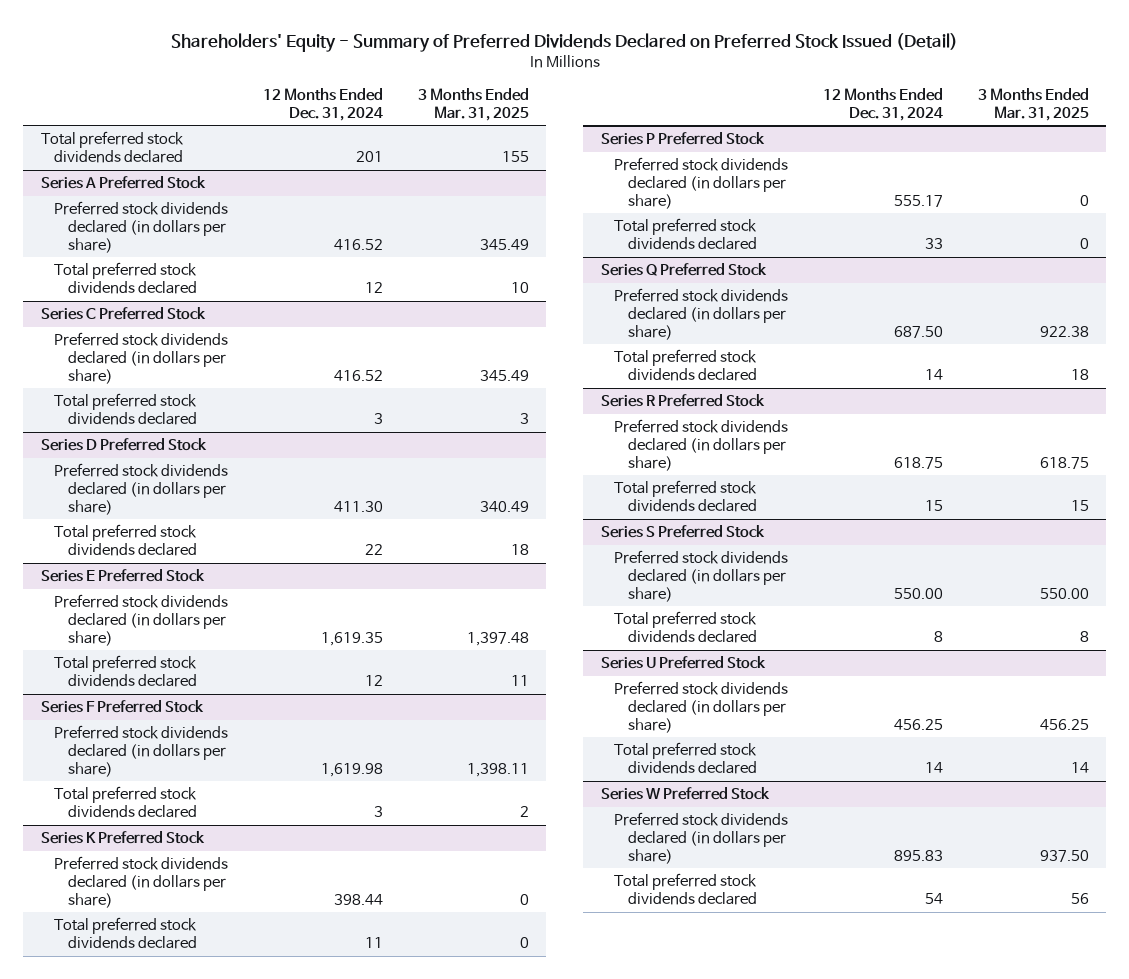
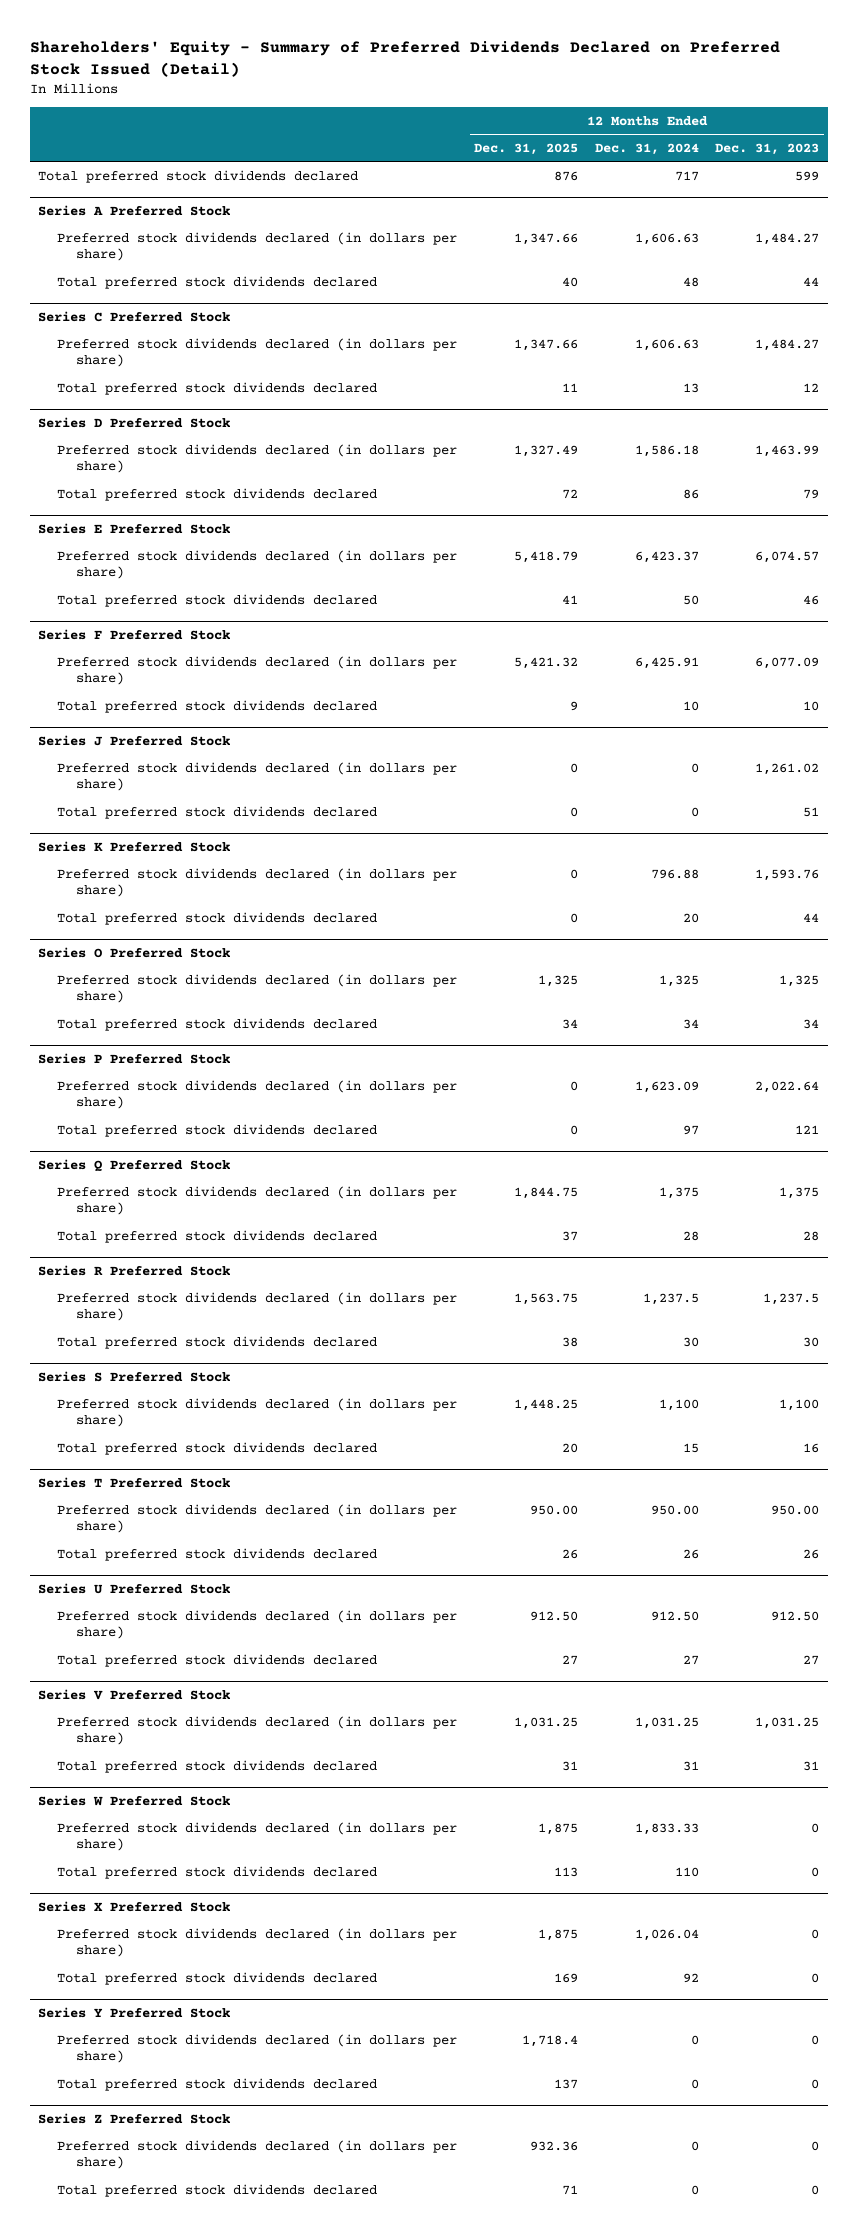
[417,88,529,121] 3 Months Ended Mar. 31, 2025 -> none
none -> [473,142,578,155] Dec. 31, 2025
none -> [715,142,820,155] Dec. 31, 2023
[356,151,384,163] 201 -> [674,170,699,181] 717
[334,238,384,250] 416.52 -> [634,232,699,245] 1,606.63
[365,282,384,294] 12 -> [682,276,699,287] 48
[334,369,384,381] 416.52 -> [634,338,699,351] 1,606.63
[374,413,384,425] 3 -> [682,382,699,393] 13
[334,500,384,512] 411.30 -> [634,444,699,457] 1,586.18
[365,544,384,556] 22 -> [682,488,699,499] 86
[321,631,384,646] 1,619.35 -> [634,550,699,563] 6,423.37
[365,675,384,687] 12 -> [682,594,699,605] 50
[321,762,384,777] 1,619.98 -> [634,656,699,669] 6,425.91
[374,806,384,818] 3 -> [682,700,699,711] 10
none -> [38,734,231,746] Series J Preferred Stock
none -> [57,761,458,792] Preferred stock dividends declared (in dollars per share)
none -> [57,805,378,819] Total preferred stock dividends declared
[334,893,384,905] 398.44 -> [650,868,699,879] 796.88
[365,937,384,949] 11 -> [682,912,699,923] 20
none -> [38,946,231,958] Series O Preferred Stock
none -> [57,973,458,1004] Preferred stock dividends declared (in dollars per share)
none -> [57,1017,378,1031] Total preferred stock dividends declared
[893,194,943,207] 555.17 -> [634,1080,699,1093] 1,623.09
[924,238,943,250] 33 -> [682,1124,699,1135] 97
[893,325,943,338] 687.50 -> [658,1186,699,1199] 1,375
[924,369,943,381] 14 -> [682,1230,699,1241] 28
[893,456,943,469] 618.75 -> [642,1292,699,1305] 1,237.5
[924,500,943,512] 15 -> [682,1336,699,1347] 30
[893,587,943,599] 550.00 -> [658,1398,699,1411] 1,100
[933,631,943,643] 8 -> [682,1442,699,1453] 15
none -> [38,1476,231,1488] Series T Preferred Stock
none -> [57,1503,458,1534] Preferred stock dividends declared (in dollars per share)
none -> [57,1547,378,1561] Total preferred stock dividends declared
[893,718,943,730] 456.25 -> [650,1610,699,1621] 912.50
[924,762,943,774] 14 -> [682,1654,699,1665] 27
none -> [38,1688,231,1700] Series V Preferred Stock
none -> [57,1715,458,1746] Preferred stock dividends declared (in dollars per share)
none -> [57,1759,378,1773] Total preferred stock dividends declared
[893,849,943,861] 895.83 -> [634,1822,699,1835] 1,833.33
[924,893,943,905] 54 -> [674,1866,699,1877] 110
none -> [38,1900,231,1912] Series X Preferred Stock
none -> [57,1927,458,1958] Preferred stock dividends declared (in dollars per share)
none -> [57,1971,378,1985] Total preferred stock dividends declared
none -> [38,2006,231,2018] Series Y Preferred Stock
none -> [57,2033,458,2064] Preferred stock dividends declared (in dollars per share)
none -> [57,2077,378,2091] Total preferred stock dividends declared
none -> [38,2112,231,2124] Series Z Preferred Stock
none -> [57,2139,458,2170] Preferred stock dividends declared (in dollars per share)
none -> [57,2183,378,2197] Total preferred stock dividends declared

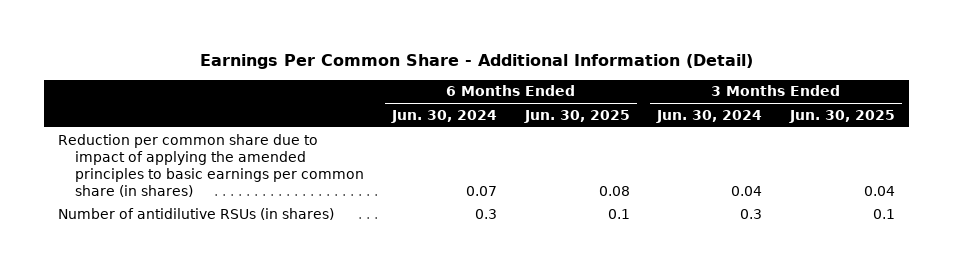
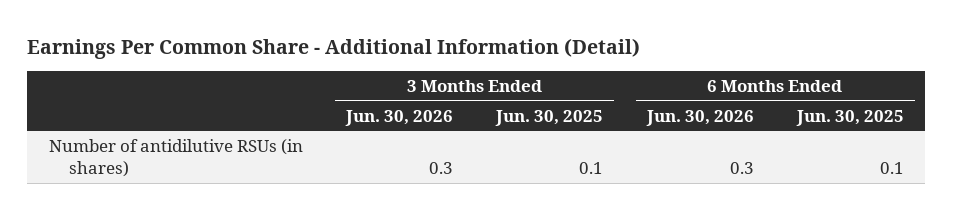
[391,109,498,123] Jun. 30, 2024 -> none
[656,109,763,123] Jun. 30, 2024 -> none
none -> [345,109,454,126] Jun. 30, 2026
none -> [645,109,754,126] Jun. 30, 2026
[58,133,365,197] Reduction per common share due to impact of applying the amended principles to basic earnings per common share (in shares) -> none

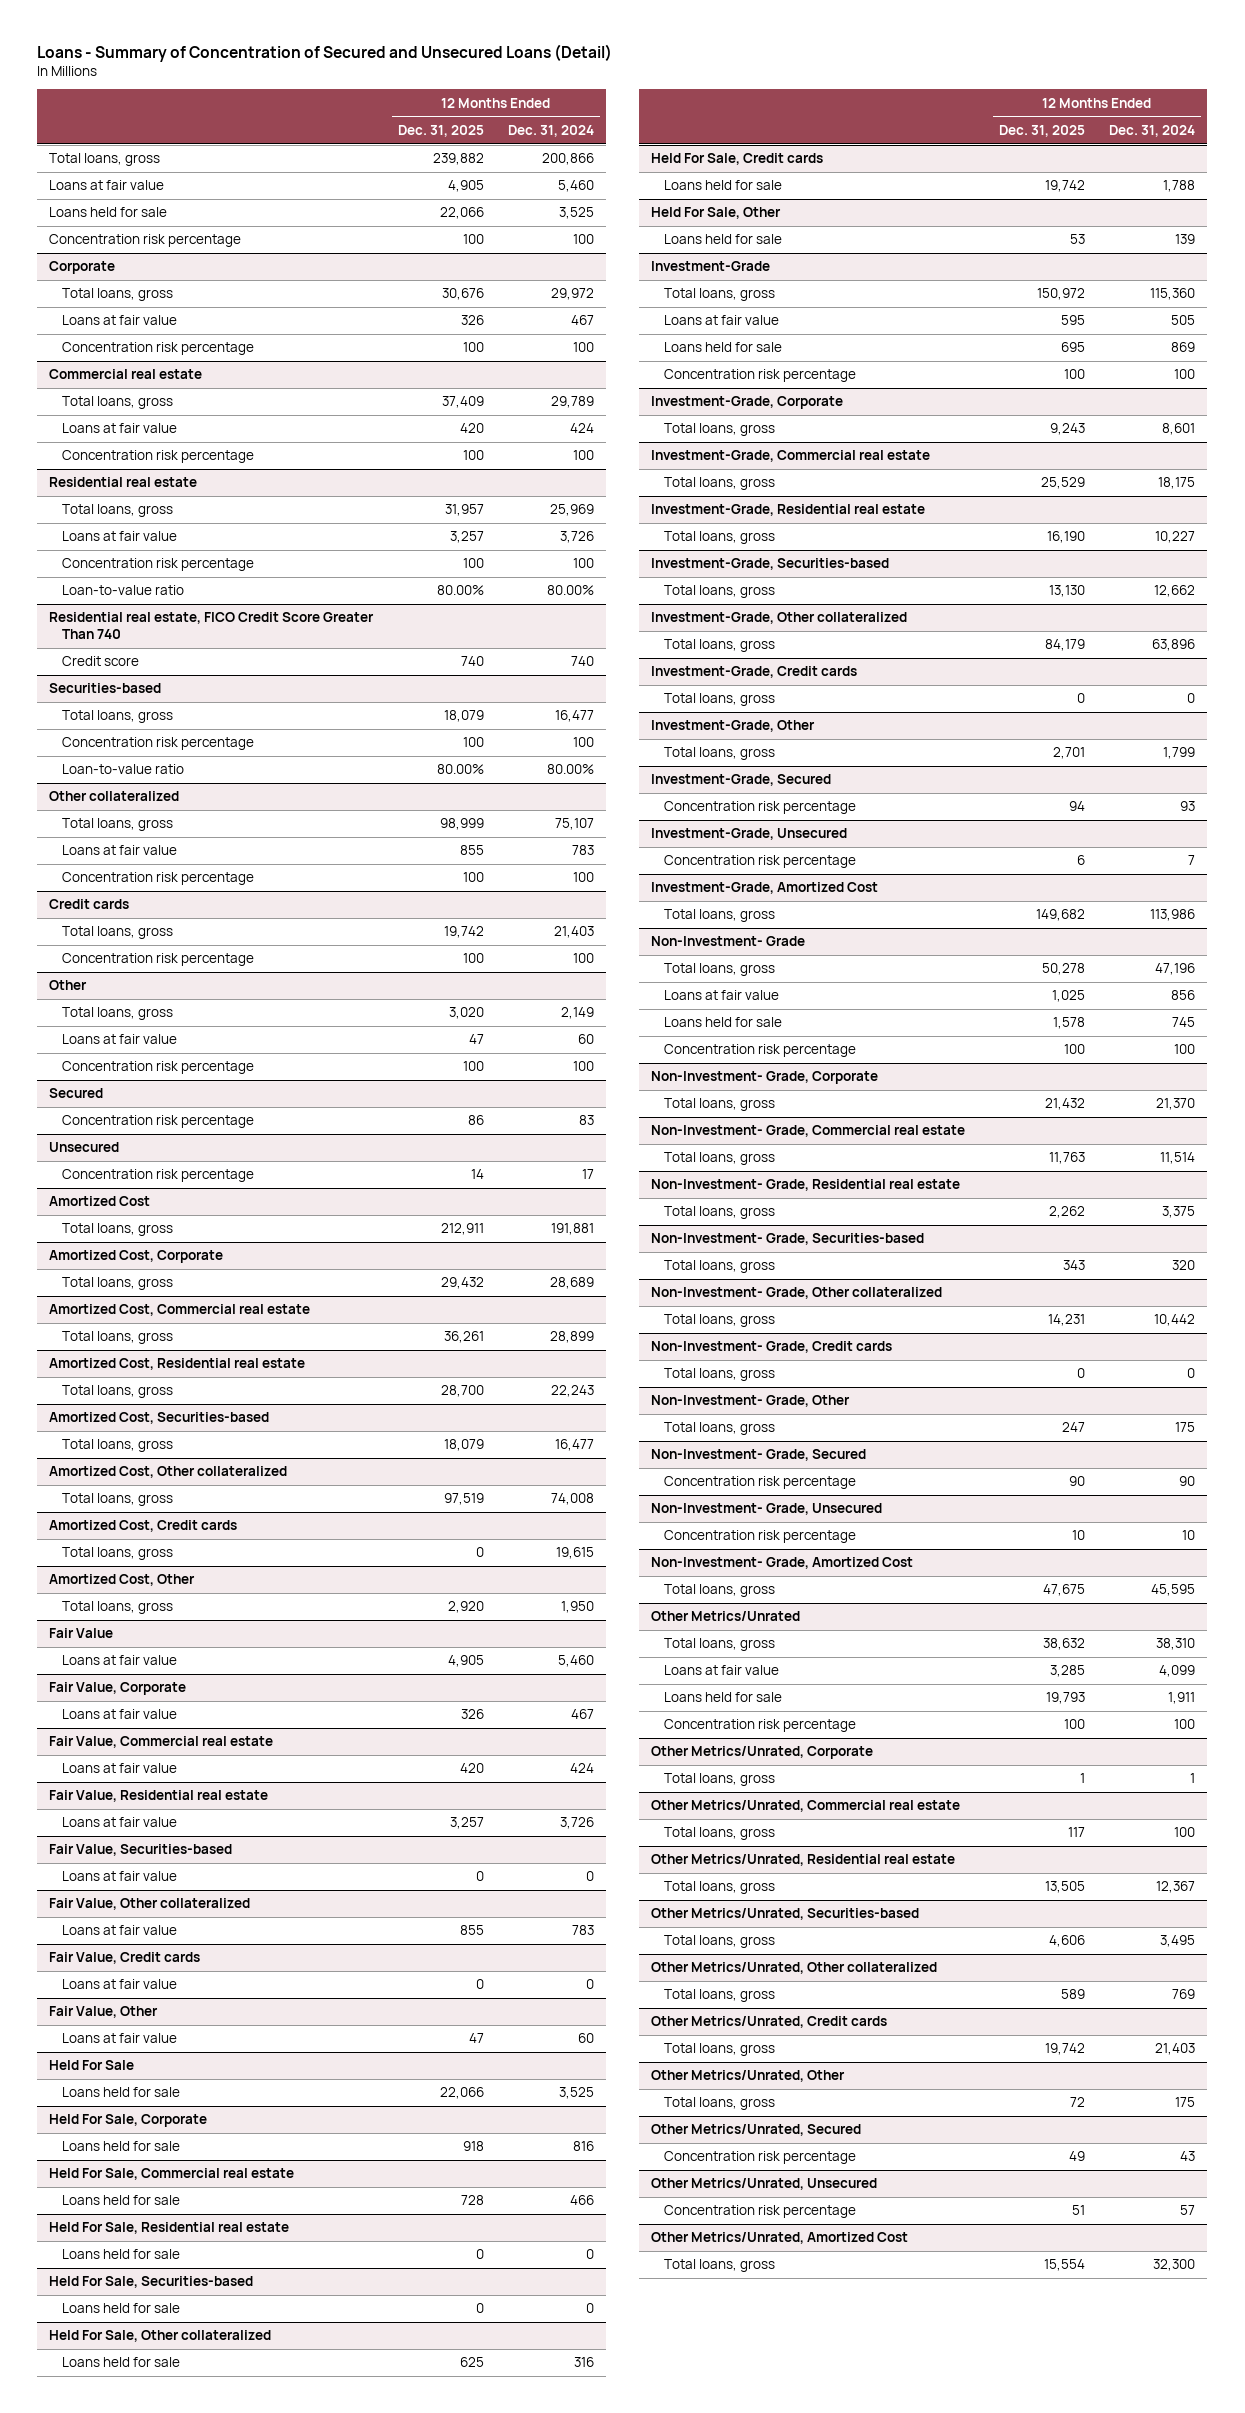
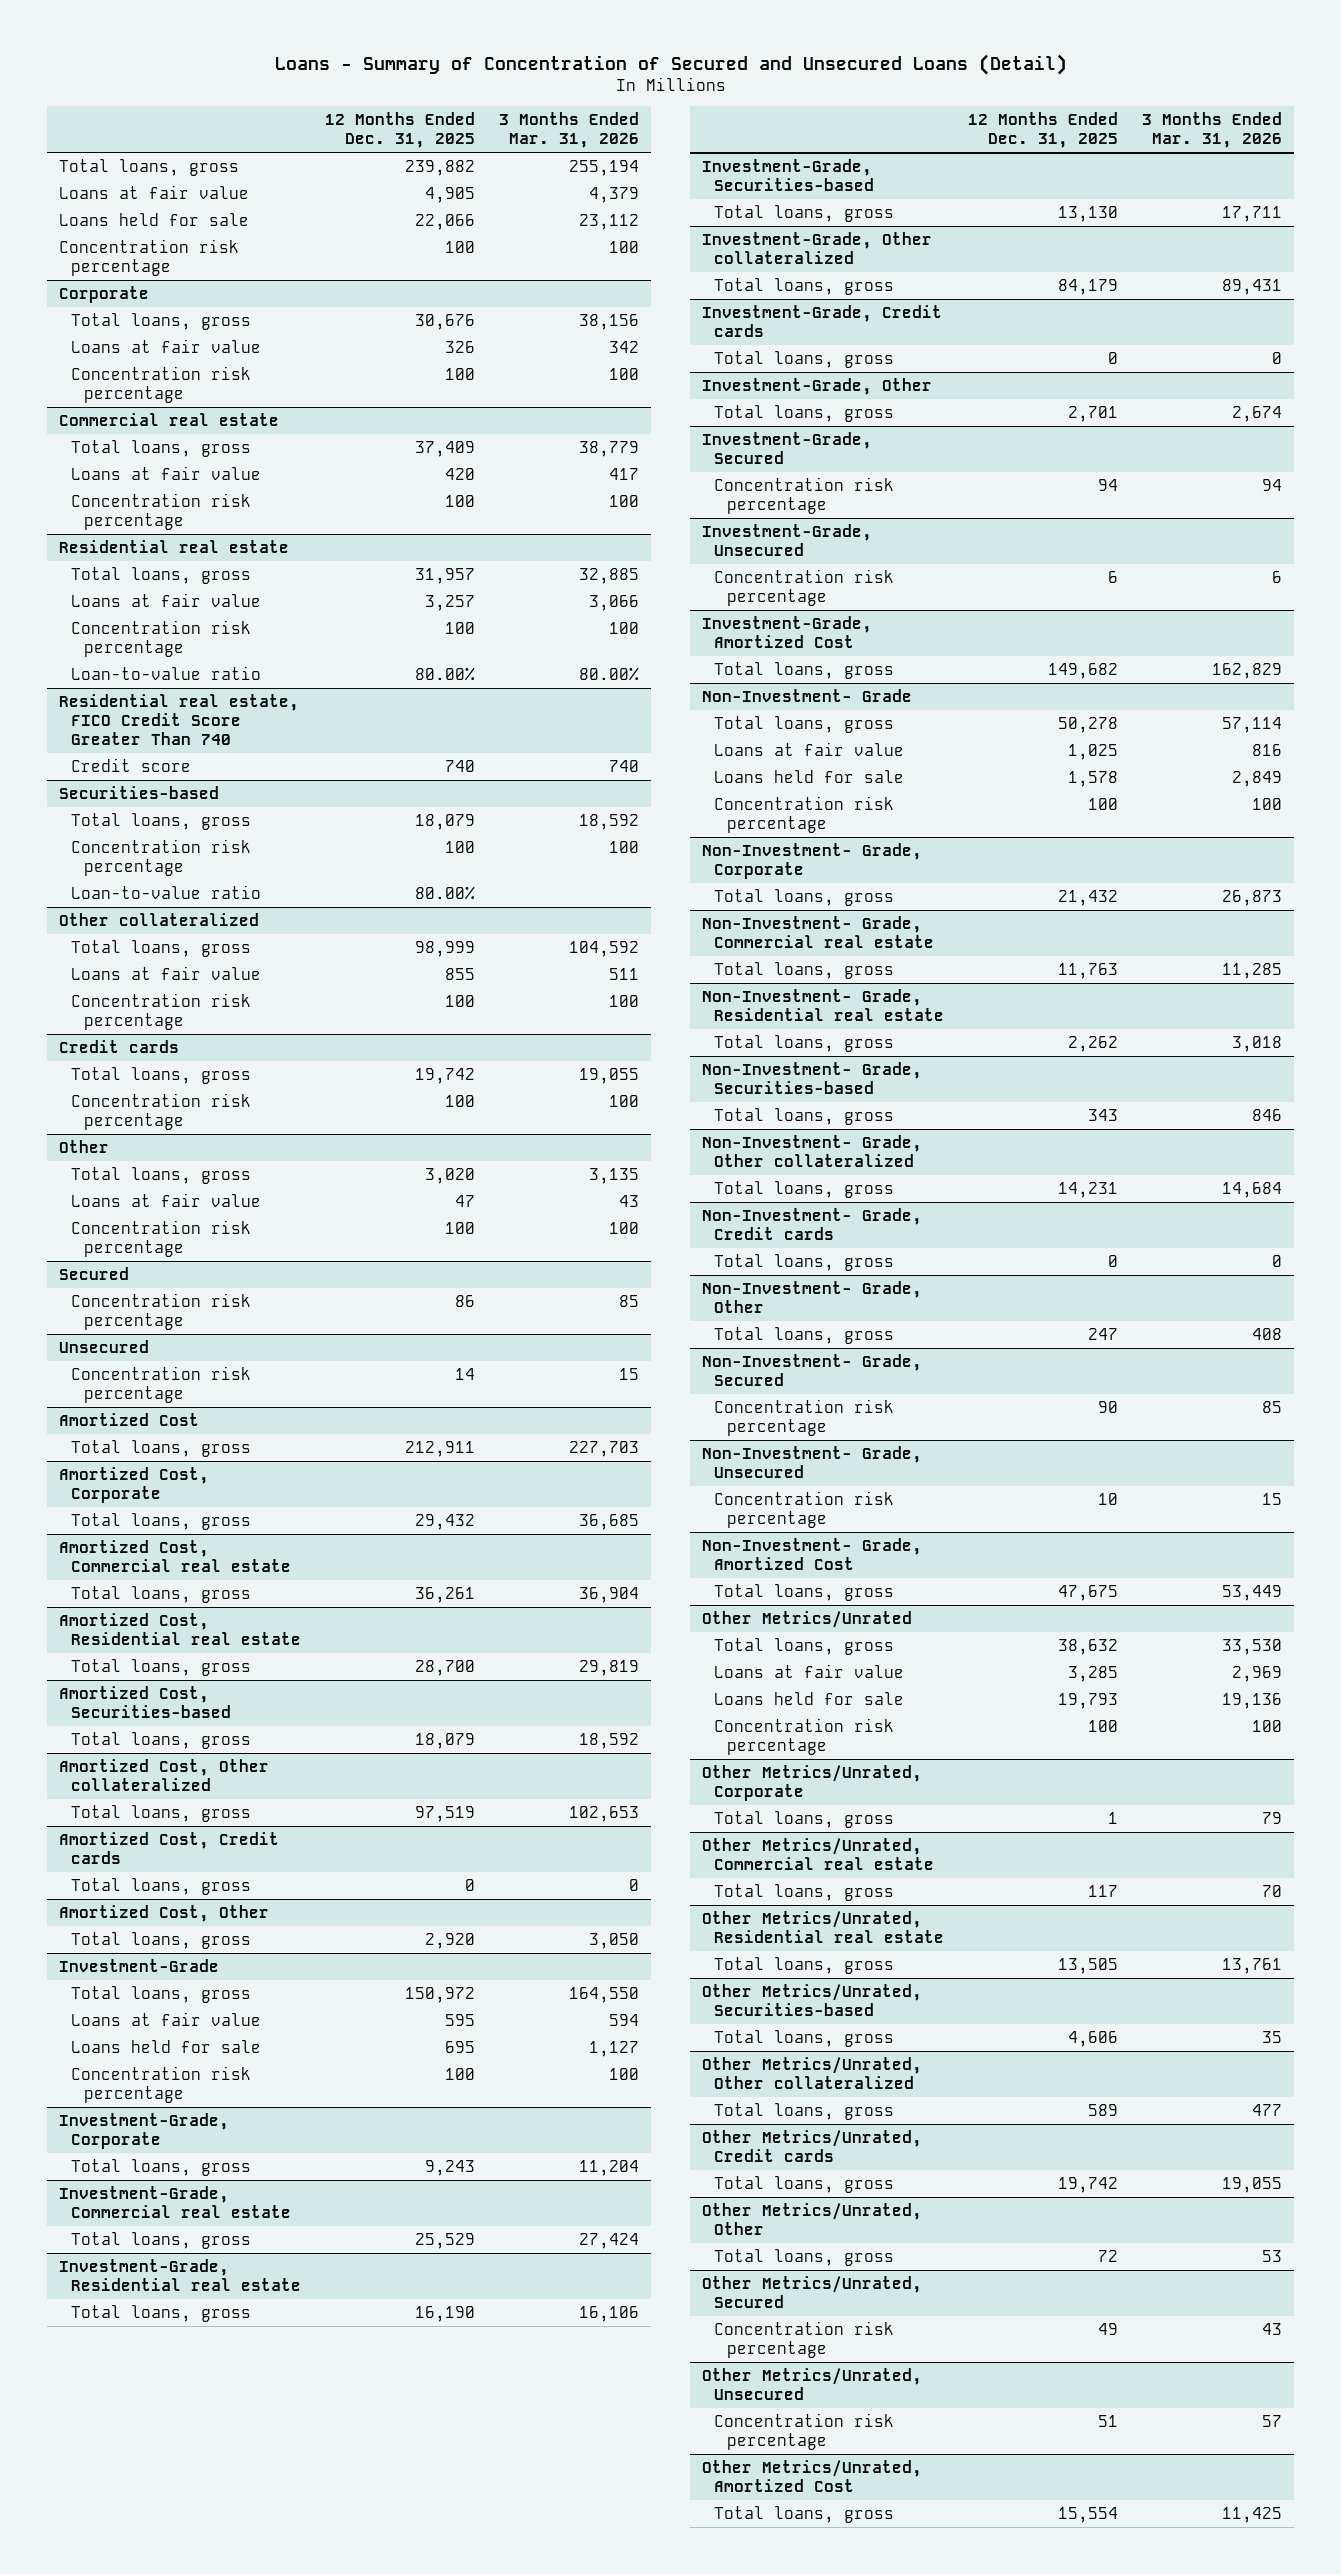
[507,124,594,137] Dec. 31, 2024 -> none
none -> [499,112,640,149] 3 Months Ended Mar. 31, 2026
[49,1628,114,1639] Fair Value -> none
[62,1655,178,1666] Loans at fair value -> none
[49,1682,187,1696] Fair Value, Corporate -> none
[62,1709,178,1720] Loans at fair value -> none
[49,1736,274,1749] Fair Value, Commercial real estate -> none
[62,1763,178,1774] Loans at fair value -> none
[49,1790,269,1803] Fair Value, Residential real estate -> none
[62,1817,178,1828] Loans at fair value -> none
[49,1844,233,1857] Fair Value, Securities-based -> none
[62,1871,178,1882] Loans at fair value -> none
[49,1898,251,1911] Fair Value, Other collateralized -> none
[62,1925,178,1936] Loans at fair value -> none
[49,1952,201,1965] Fair Value, Credit cards -> none
[62,1979,178,1990] Loans at fair value -> none
[49,2006,159,2019] Fair Value, Other -> none
[62,2033,178,2044] Loans at fair value -> none
[49,2060,135,2071] Held For Sale -> none
[62,2087,181,2098] Loans held for sale -> none
[49,2114,208,2128] Held For Sale, Corporate -> none
[62,2141,181,2152] Loans held for sale -> none
[49,2168,295,2181] Held For Sale, Commercial real estate -> none
[62,2195,181,2206] Loans held for sale -> none
[49,2222,290,2235] Held For Sale, Residential real estate -> none
[62,2249,181,2260] Loans held for sale -> none
[49,2276,254,2289] Held For Sale, Securities-based -> none
[62,2303,181,2314] Loans held for sale -> none
[49,2330,272,2343] Held For Sale, Other collateralized -> none
[62,2357,181,2368] Loans held for sale -> none
[651,153,824,166] Held For Sale, Credit cards -> none
[663,180,782,191] Loans held for sale -> none
[651,207,782,220] Held For Sale, Other -> none
[663,234,782,245] Loans held for sale -> none

